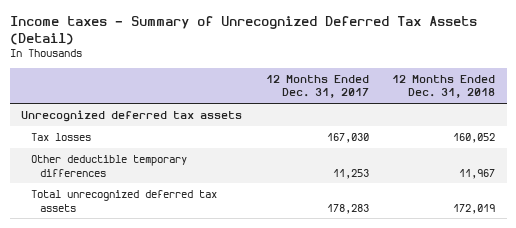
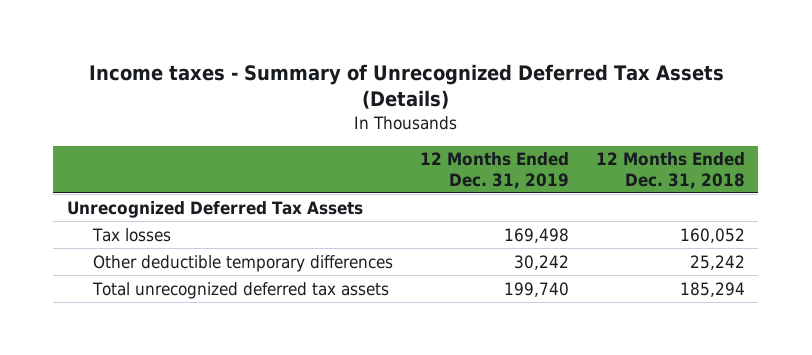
[9,16,477,45] Income taxes - Summary of Unrecognized Deferred Tax Assets (Detail) -> [88,63,724,109] Income taxes - Summary of Unrecognized Deferred Tax Assets (Details)
[265,74,369,99] 12 Months Ended Dec. 31, 2017 -> none
none -> [420,152,570,189] 12 Months Ended Dec. 31, 2019
[21,109,243,122] Unrecognized deferred tax assets -> [66,200,363,218] Unrecognized Deferred Tax Assets
[459,168,496,179] 11,967 -> [690,254,746,270] 25,242
[453,203,496,214] 172,019 -> [680,281,746,297] 185,294

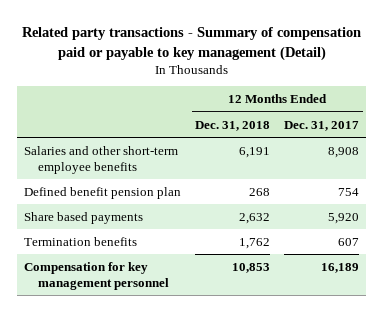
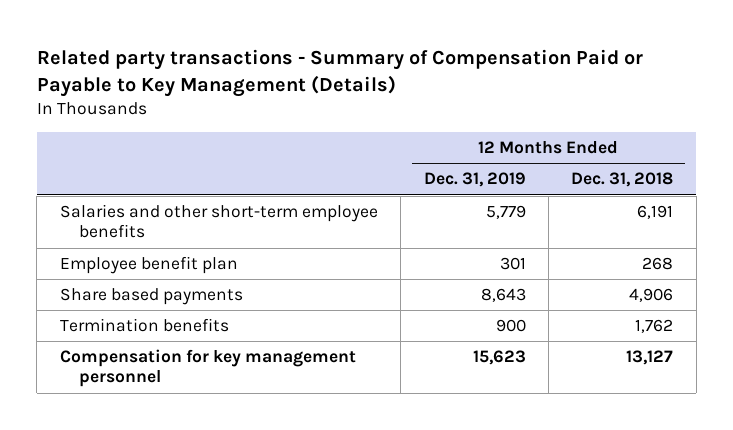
[21,26,361,61] Related party transactions - Summary of compensation paid or payable to key management (Detail) -> [36,48,643,97] Related party transactions - Summary of Compensation Paid or Payable to Key Management (Details)
[284,120,360,131] Dec. 31, 2017 -> none
none -> [423,172,526,188] Dec. 31, 2019
[23,186,181,199] Defined benefit pension plan -> [59,256,238,275] Employee benefit plan
[239,212,271,224] 2,632 -> [629,288,674,303] 4,906
[232,262,271,273] 10,853 -> [626,350,674,366] 13,127

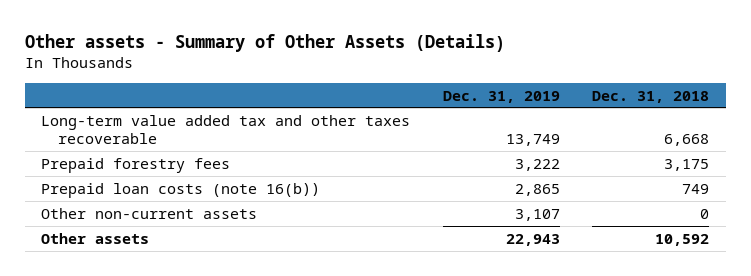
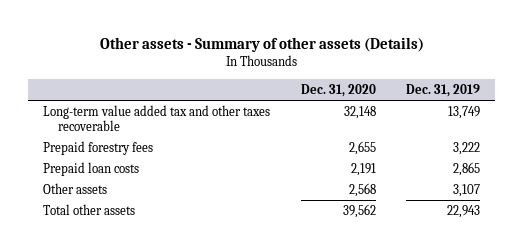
[25,34,506,53] Other assets - Summary of Other Assets (Details) -> [99,36,424,52] Other assets - Summary of other assets (Details)
[592,90,710,103] Dec. 31, 2018 -> none
none -> [300,84,376,98] Dec. 31, 2020
[41,182,321,198] Prepaid loan costs (note 16(b)) -> [43,162,140,177] Prepaid loan costs
[41,207,258,219] Other non-current assets -> [43,183,108,195] Other assets
[41,232,150,244] Other assets -> [43,204,136,216] Total other assets

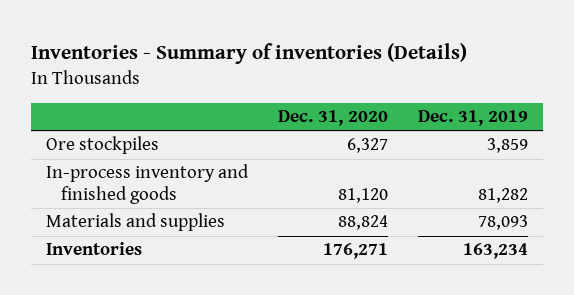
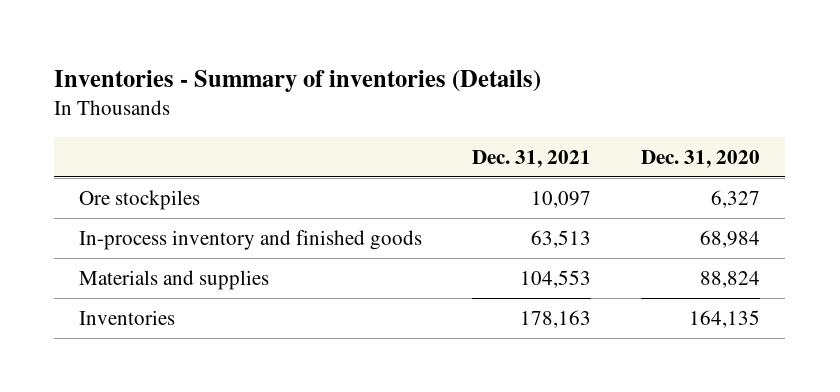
[418,109,529,126] Dec. 31, 2019 -> none
none -> [472,149,592,168] Dec. 31, 2021
[338,187,389,203] 81,120 -> [700,230,761,249] 68,984
[323,243,389,260] 176,271 -> [689,310,761,329] 164,135

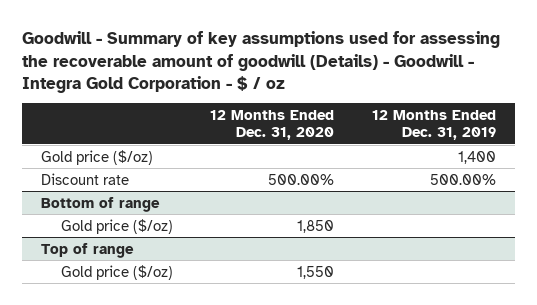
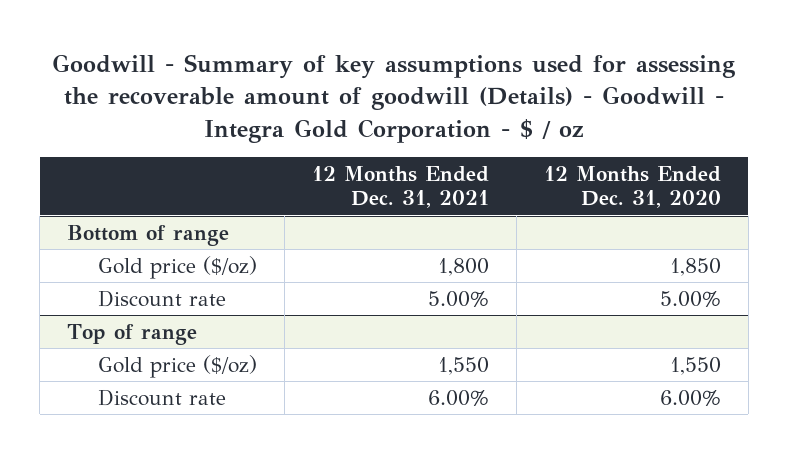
[371,110,496,140] 12 Months Ended Dec. 31, 2019 -> none
none -> [311,166,489,209] 12 Months Ended Dec. 31, 2021
[41,149,154,165] Gold price ($/oz) -> none
[41,172,130,185] Discount rate -> none
none -> [97,289,226,307] Discount rate
none -> [97,388,226,406] Discount rate

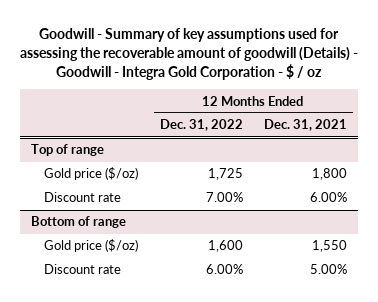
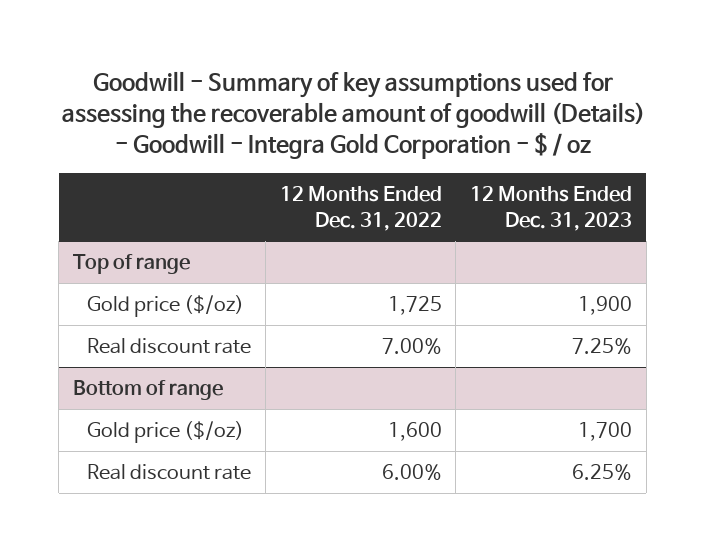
[264,119,348,132] Dec. 31, 2021 -> none
none -> [470,185,633,231] 12 Months Ended Dec. 31, 2023
[43,192,121,203] Discount rate -> [87,338,252,355] Real discount rate
[43,264,121,275] Discount rate -> [87,464,252,481] Real discount rate

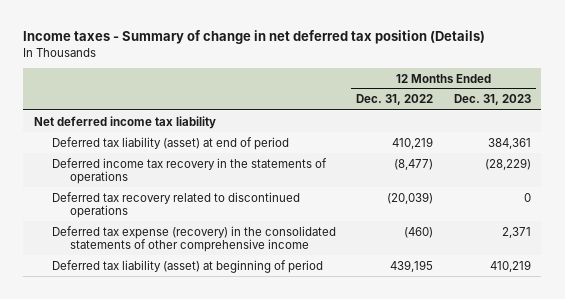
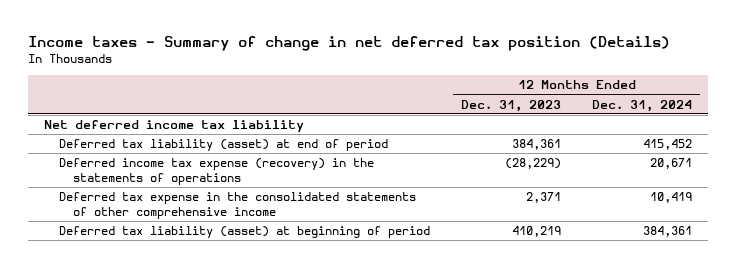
[356,94,434,106] Dec. 31, 2022 -> none
none -> [592,99,693,112] Dec. 31, 2024
[51,191,300,218] Deferred tax recovery related to discontinued operations -> none
[51,157,327,184] Deferred income tax recovery in the statements of operations -> [58,158,374,186] Deferred income tax expense (recovery) in the statements of operations
[51,225,336,252] Deferred tax expense (recovery) in the consolidated statements of other comprehensive income -> [58,192,416,220] Deferred tax expense in the consolidated statements of other comprehensive income

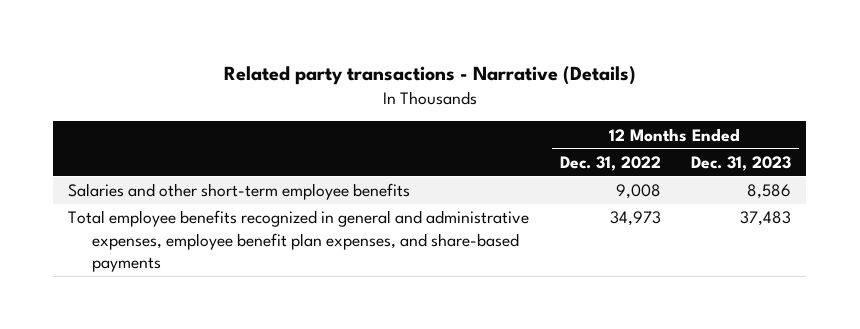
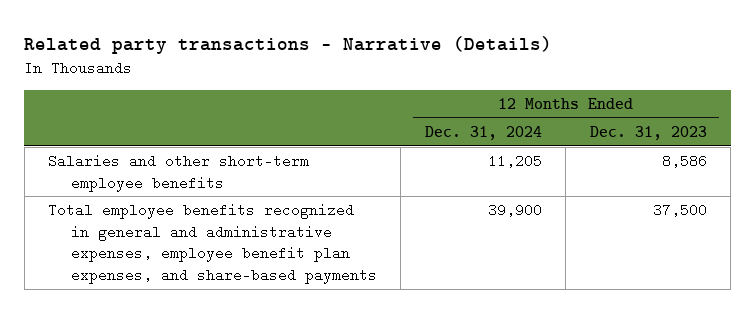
[559,155,661,171] Dec. 31, 2022 -> none
none -> [424,125,542,140] Dec. 31, 2024
[740,211,792,227] 37,483 -> [652,203,707,218] 37,500

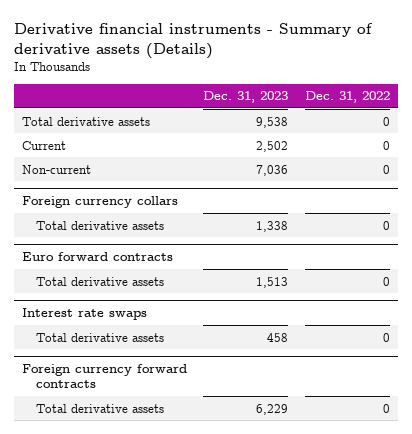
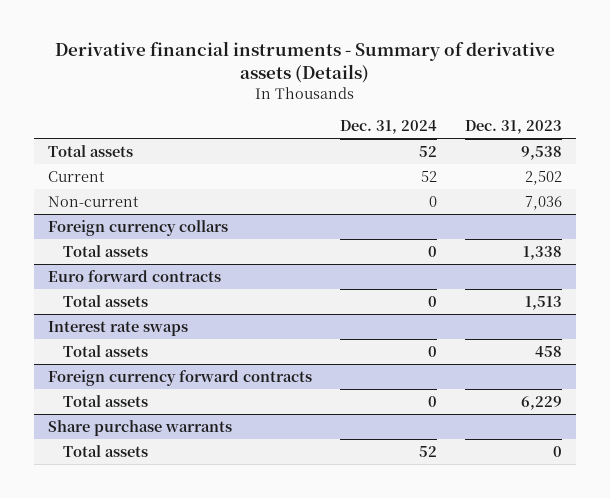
[304,91,390,104] Dec. 31, 2022 -> none
none -> [339,120,437,135] Dec. 31, 2024
[22,116,151,126] Total derivative assets -> [47,144,133,157] Total assets
[36,220,165,230] Total derivative assets -> [63,244,149,257] Total assets
[36,276,165,286] Total derivative assets -> [63,294,149,307] Total assets
[36,332,165,342] Total derivative assets -> [63,344,149,357] Total assets
[36,403,165,413] Total derivative assets -> [63,394,149,407] Total assets
none -> [47,419,232,436] Share purchase warrants
none -> [63,444,149,457] Total assets

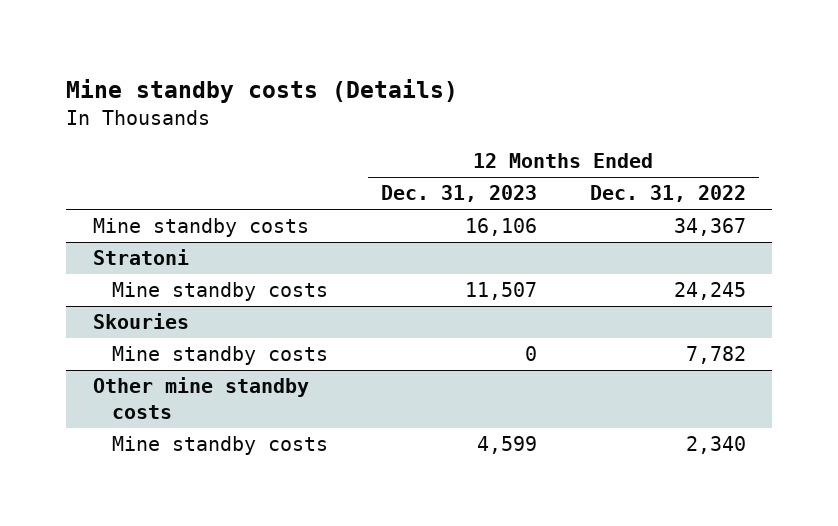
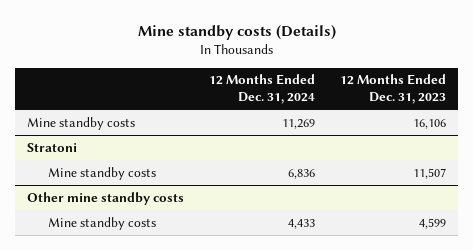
[589,185,746,203] Dec. 31, 2022 -> none
none -> [209,74,316,105] 12 Months Ended Dec. 31, 2024
[92,313,189,330] Skouries -> none
[112,346,329,366] Mine standby costs -> none

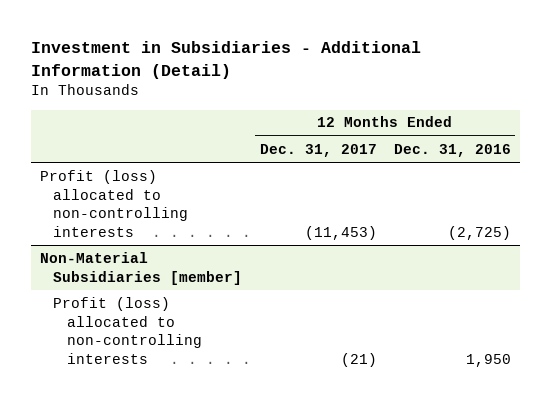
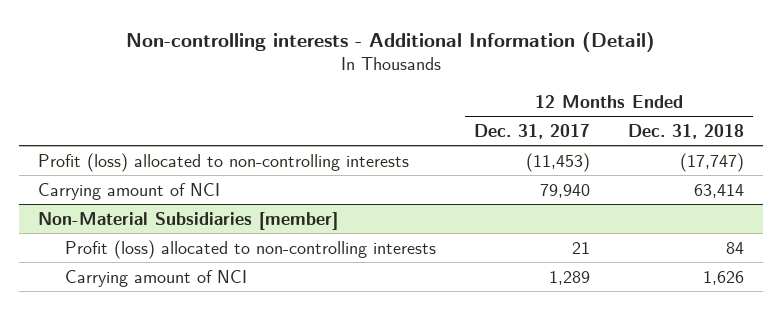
[30,41,421,79] Investment in Subsidiaries - Additional Information (Detail) -> [126,31,656,52] Non-controlling interests - Additional Information (Detail)
[394,143,512,157] Dec. 31, 2016 -> none
none -> [627,124,744,140] Dec. 31, 2018
none -> [38,182,221,200] Carrying amount of NCI
[340,353,377,368] (21) -> [572,241,591,254] 21
none -> [65,269,248,287] Carrying amount of NCI

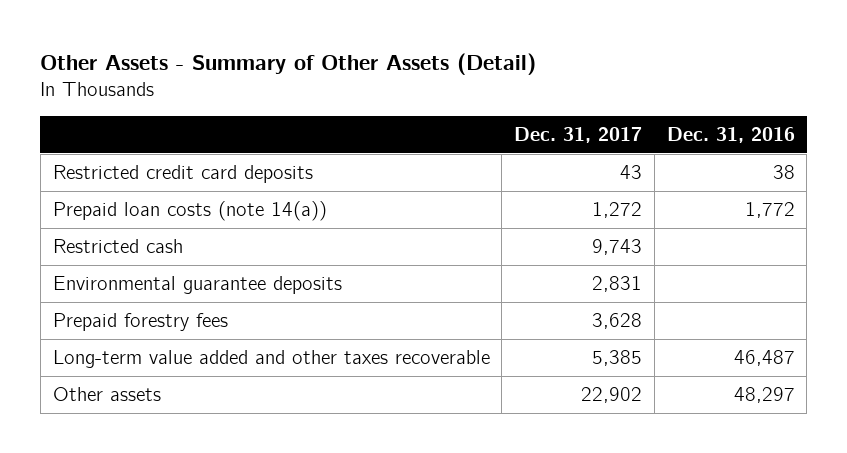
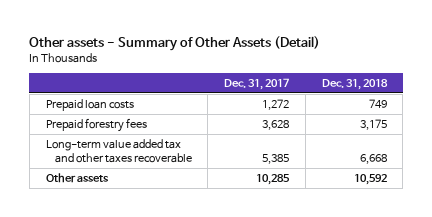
[40,53,537,76] Other Assets - Summary of Other Assets (Detail) -> [29,35,321,51] Other assets - Summary of Other Assets (Detail)
[666,126,795,143] Dec. 31, 2016 -> none
none -> [321,78,388,90] Dec. 31, 2018
[52,165,313,184] Restricted credit card deposits -> none
[52,239,183,254] Restricted cash -> none
[52,276,342,295] Environmental guarantee deposits -> none
[52,201,327,222] Prepaid loan costs (note 14(a)) -> [45,98,134,111] Prepaid loan costs
[52,350,490,369] Long-term value added and other taxes recoverable -> [45,138,192,164] Long-term value added tax and other taxes recoverable
[581,387,643,404] 22,902 -> [256,173,291,185] 10,285

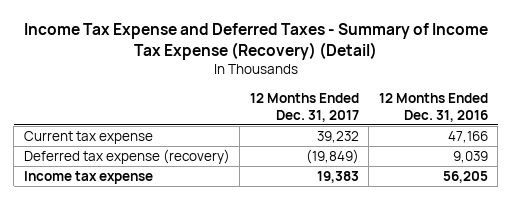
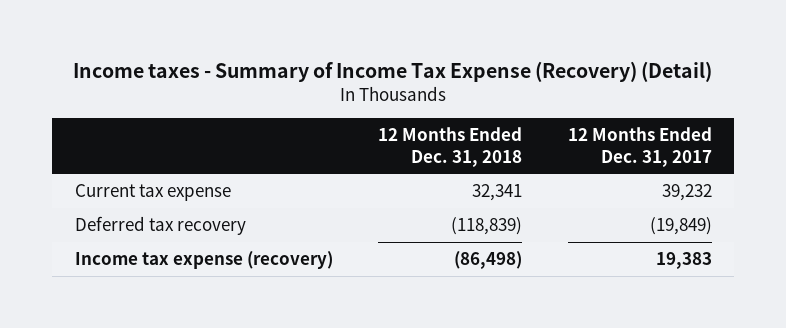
[23,22,488,60] Income Tax Expense and Deferred Taxes - Summary of Income Tax Expense (Recovery) (Detail) -> [73,61,713,83] Income taxes - Summary of Income Tax Expense (Recovery) (Detail)
[378,92,488,122] 12 Months Ended Dec. 31, 2016 -> none
none -> [378,127,523,167] 12 Months Ended Dec. 31, 2018
[23,149,230,165] Deferred tax expense (recovery) -> [74,215,246,235] Deferred tax recovery
[23,171,153,185] Income tax expense -> [74,250,333,269] Income tax expense (recovery)

